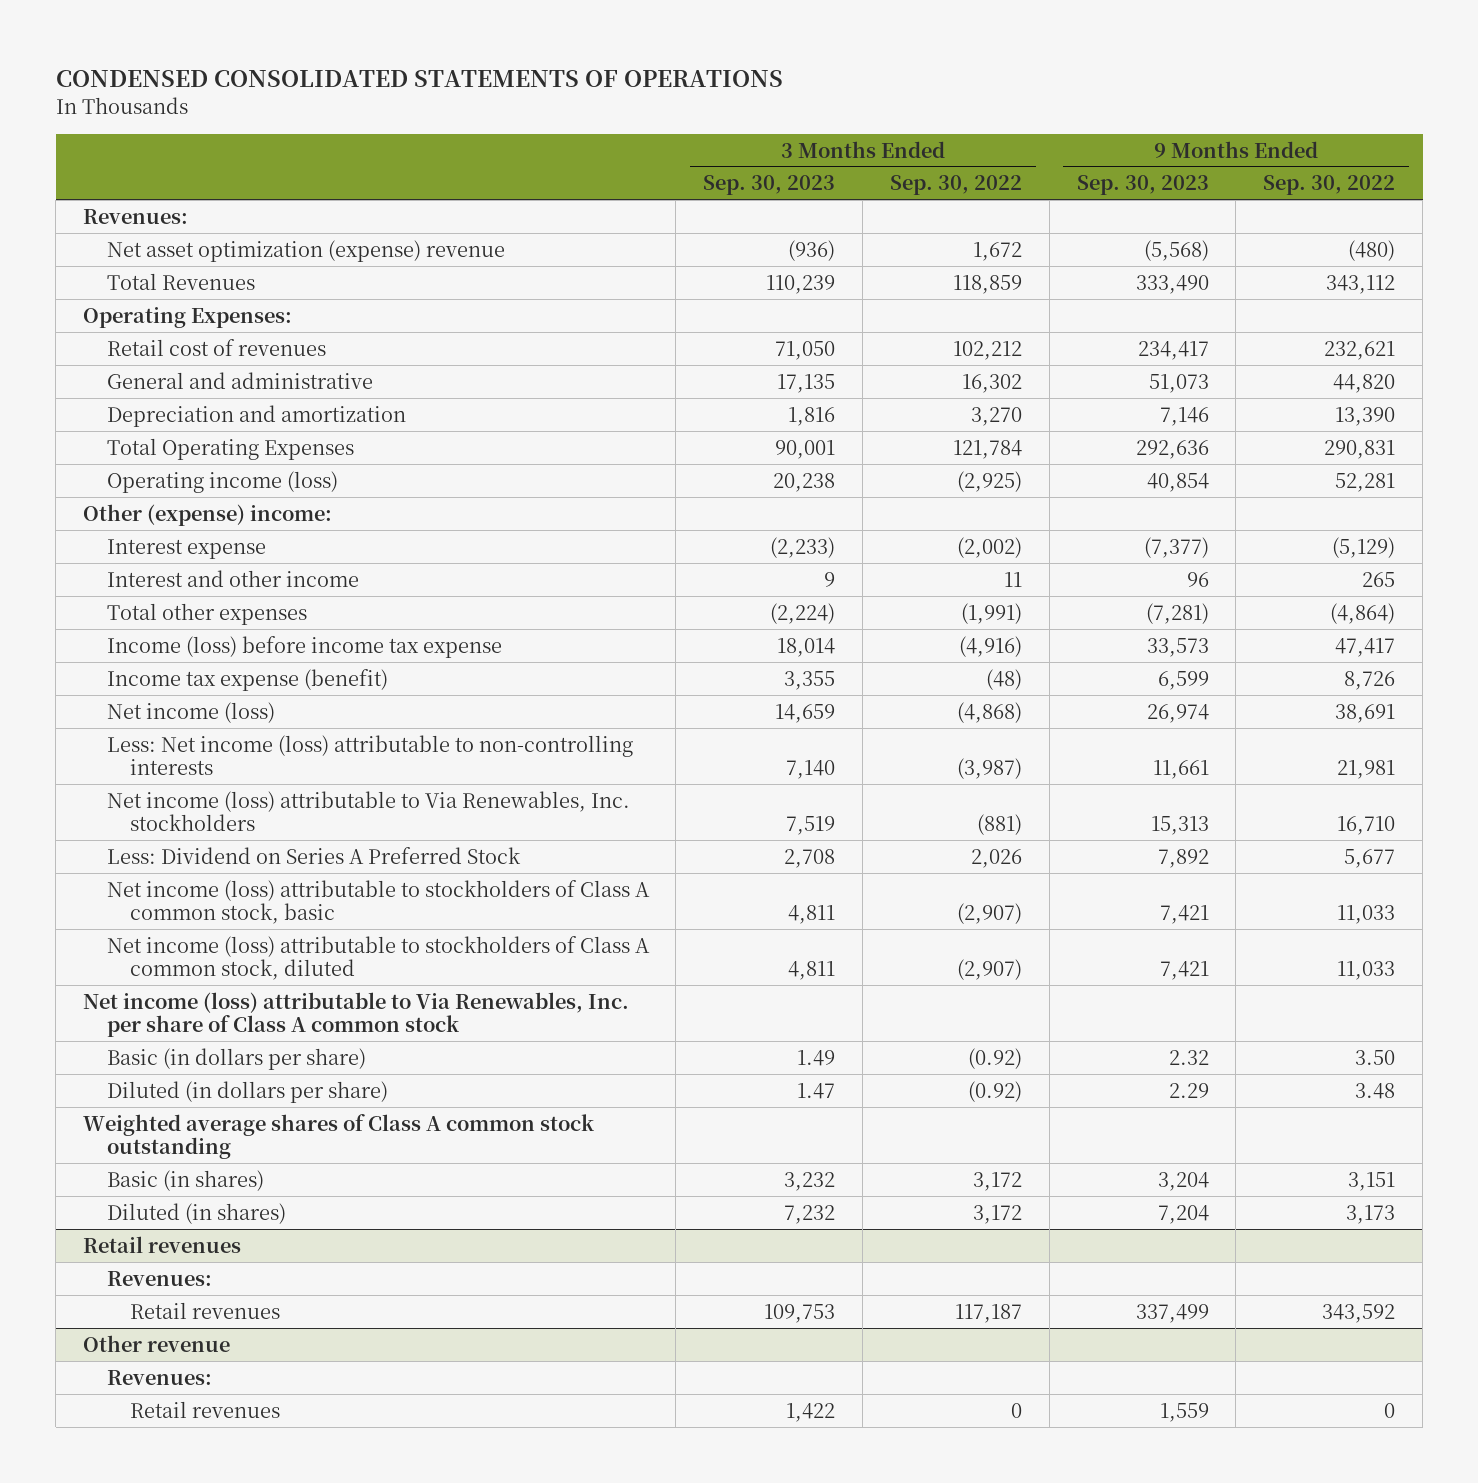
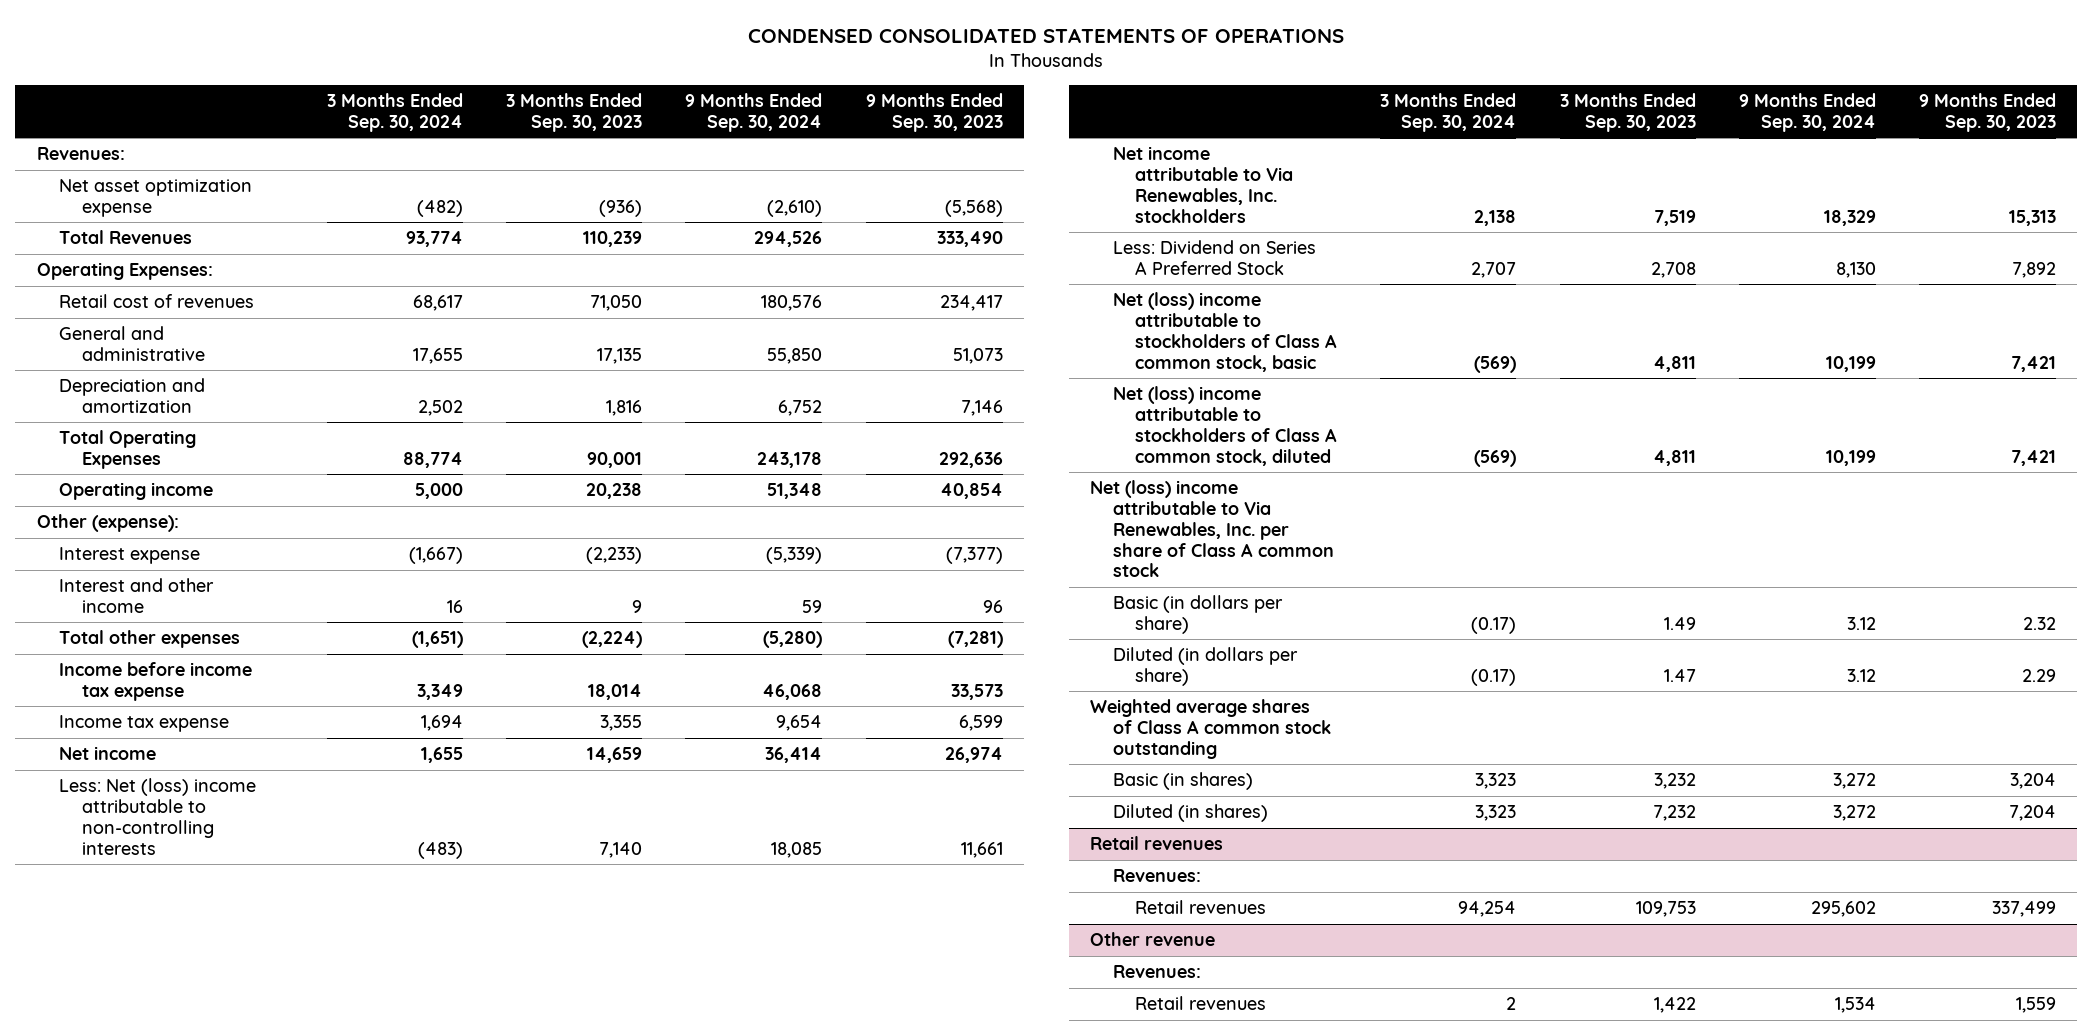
[889,175,1022,196] Sep. 30, 2022 -> none
[1263,175,1396,196] Sep. 30, 2022 -> none
none -> [327,92,464,132] 3 Months Ended Sep. 30, 2024
none -> [685,92,823,132] 9 Months Ended Sep. 30, 2024
[106,239,505,262] Net asset optimization (expense) revenue -> [59,179,253,217] Net asset optimization expense
[106,470,338,493] Operating income (loss) -> [59,482,214,501] Operating income
[82,503,332,526] Other (expense) income: -> [36,514,179,533] Other (expense):
[106,635,502,658] Income (loss) before income tax expense -> [59,662,253,701] Income before income tax expense
[106,668,388,691] Income tax expense (benefit) -> [59,715,230,733] Income tax expense
[106,701,275,723] Net income (loss) -> [59,746,157,761] Net income
[106,734,633,775] Less: Net income (loss) attributable to non-controlling interests -> [59,778,257,855] Less: Net (loss) income attributable to non-controlling interests
[106,790,630,831] Net income (loss) attributable to Via Renewables, Inc. stockholders -> [1112,146,1294,223] Net income attributable to Via Renewables, Inc. stockholders
[106,879,650,924] Net income (loss) attributable to stockholders of Class A common stock, basic -> [1112,292,1338,372] Net (loss) income attributable to stockholders of Class A common stock, basic
[106,935,650,980] Net income (loss) attributable to stockholders of Class A common stock, diluted -> [1112,386,1338,466] Net (loss) income attributable to stockholders of Class A common stock, diluted
[82,991,629,1037] Net income (loss) attributable to Via Renewables, Inc. per share of Class A common stock -> [1090,480,1334,578] Net (loss) income attributable to Via Renewables, Inc. per share of Class A common stock

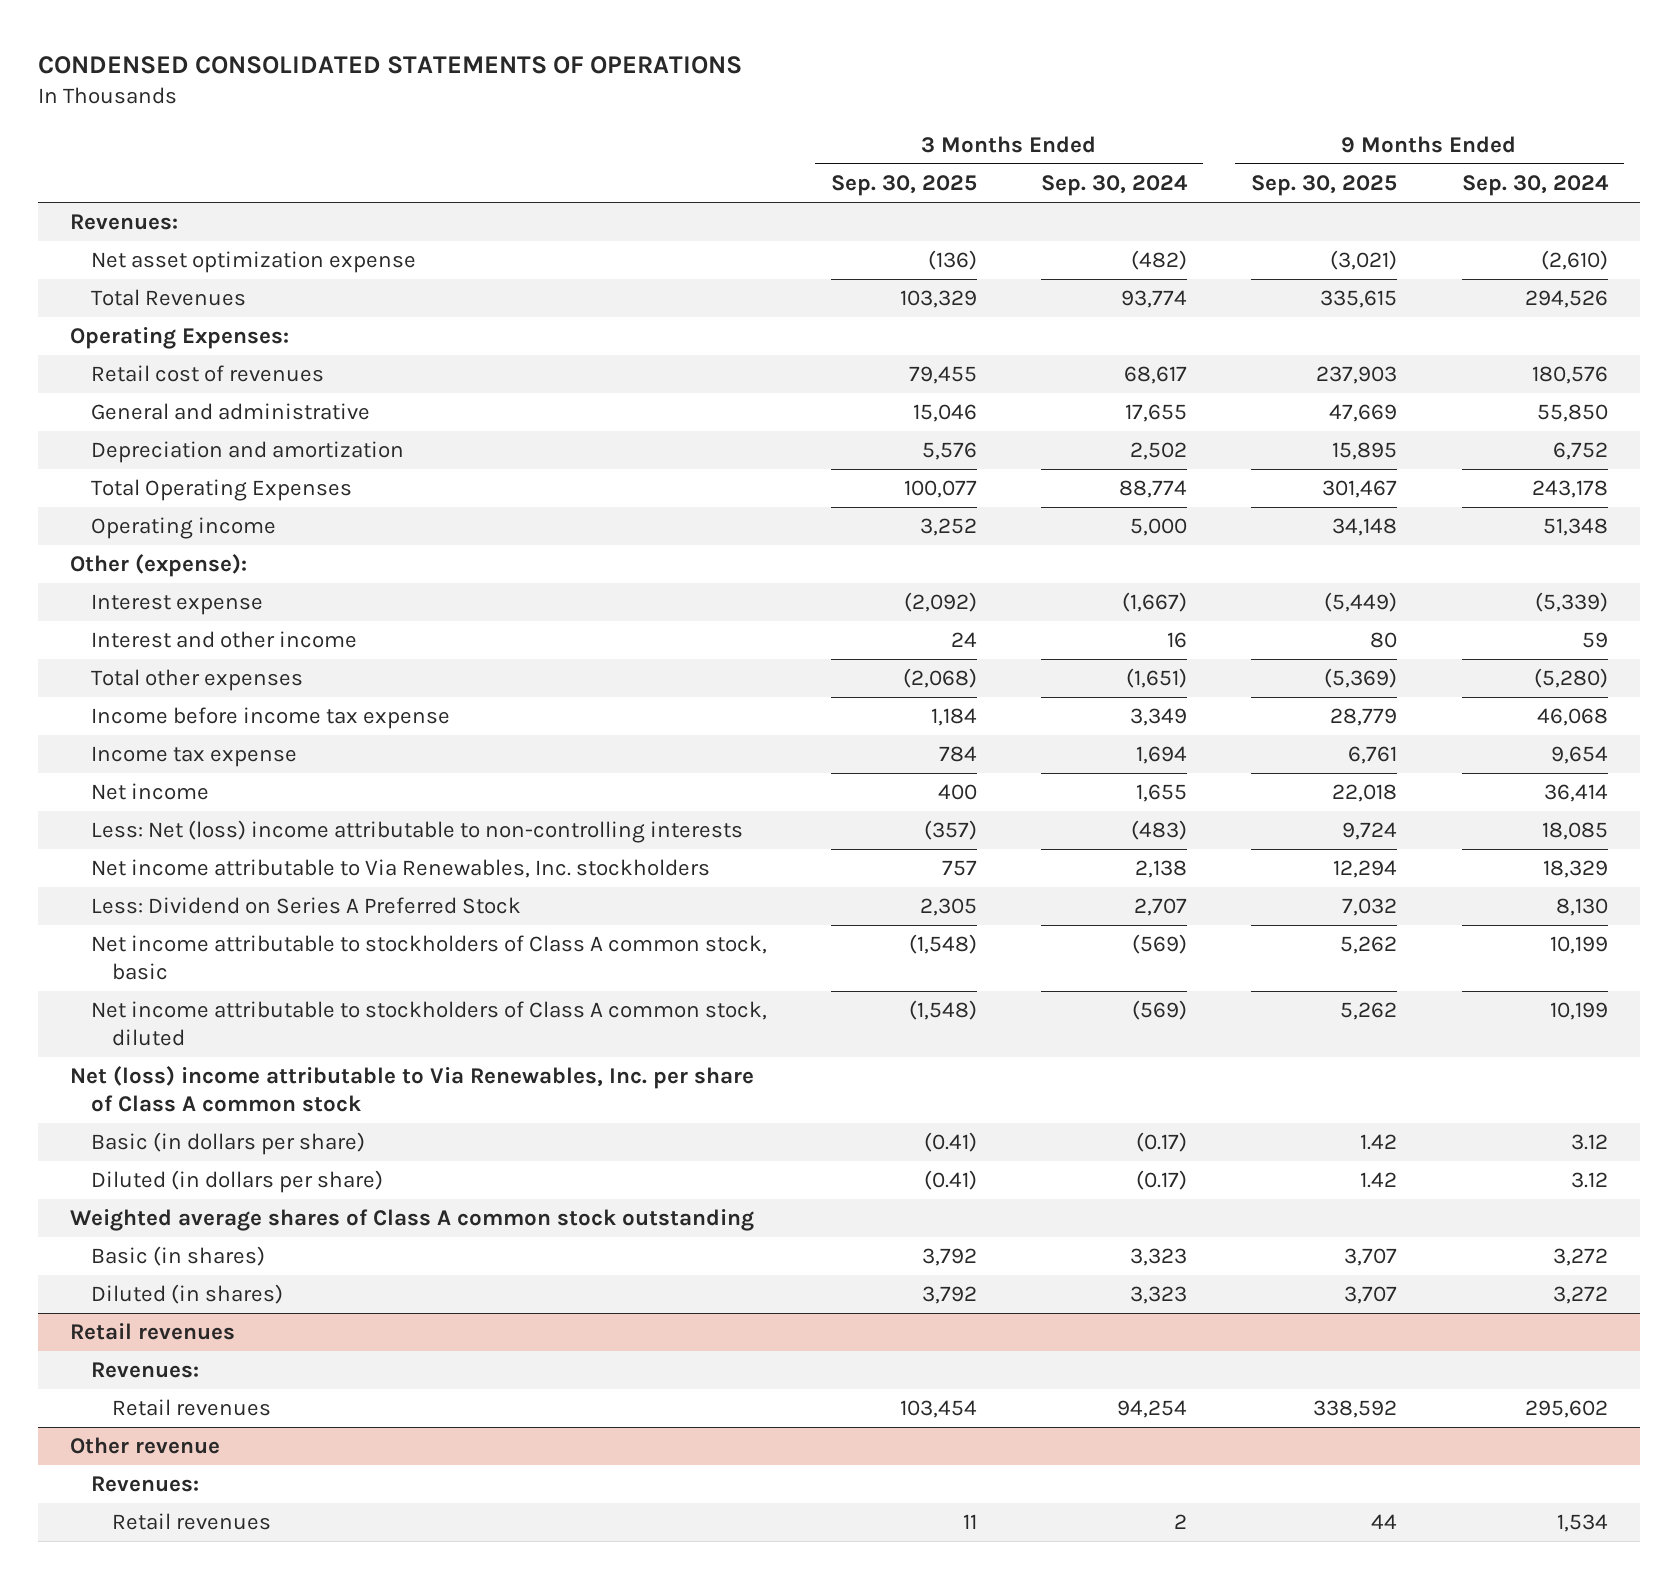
[506,92,643,132] 3 Months Ended Sep. 30, 2023 -> none
[865,92,1003,132] 9 Months Ended Sep. 30, 2023 -> none
none -> [831,175,978,197] Sep. 30, 2025
none -> [1251,175,1398,197] Sep. 30, 2025
[1112,292,1338,372] Net (loss) income attributable to stockholders of Class A common stock, basic -> [90,935,767,980] Net income attributable to stockholders of Class A common stock, basic
[1112,386,1338,466] Net (loss) income attributable to stockholders of Class A common stock, diluted -> [90,1001,767,1046] Net income attributable to stockholders of Class A common stock, diluted

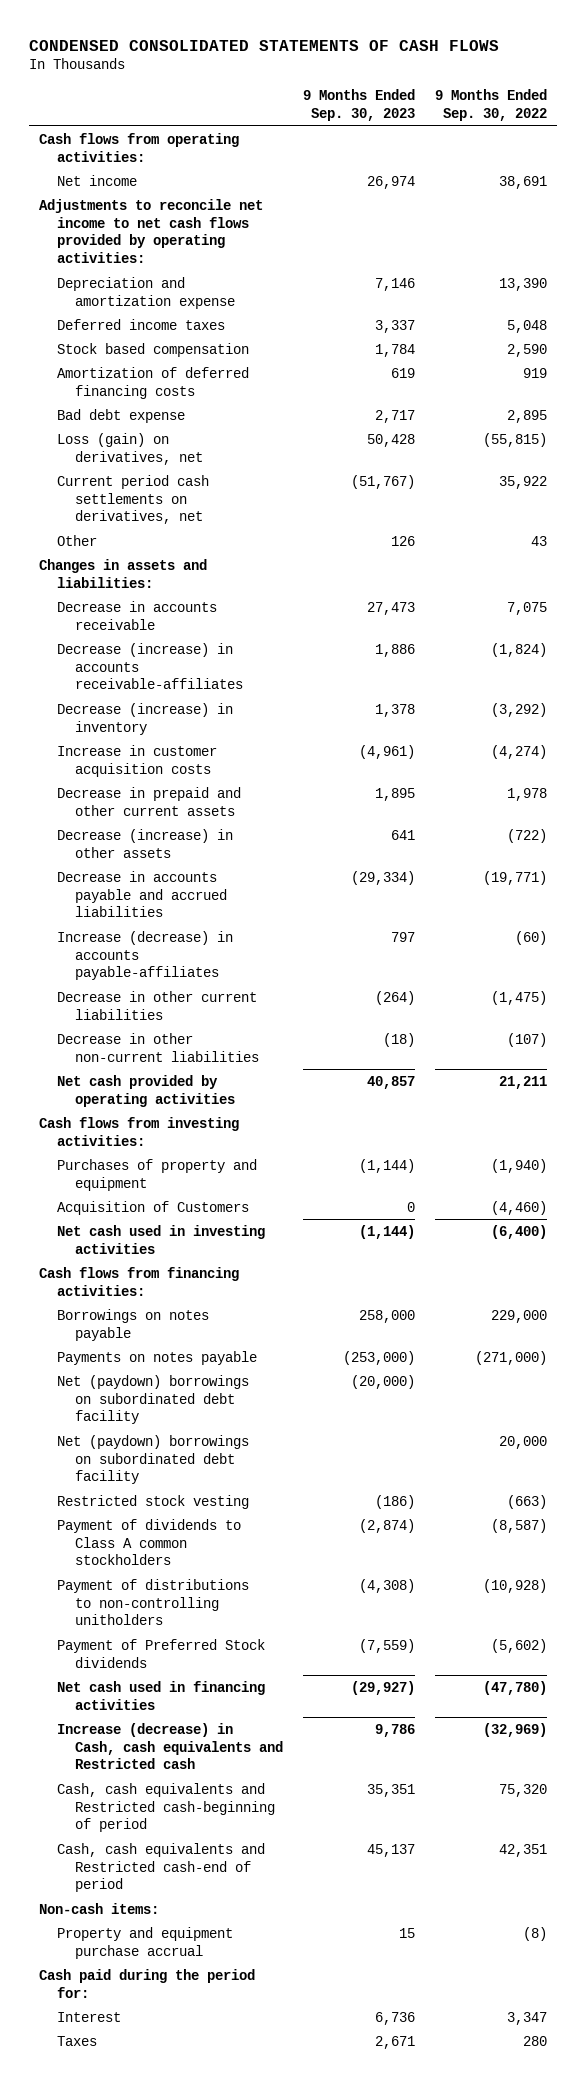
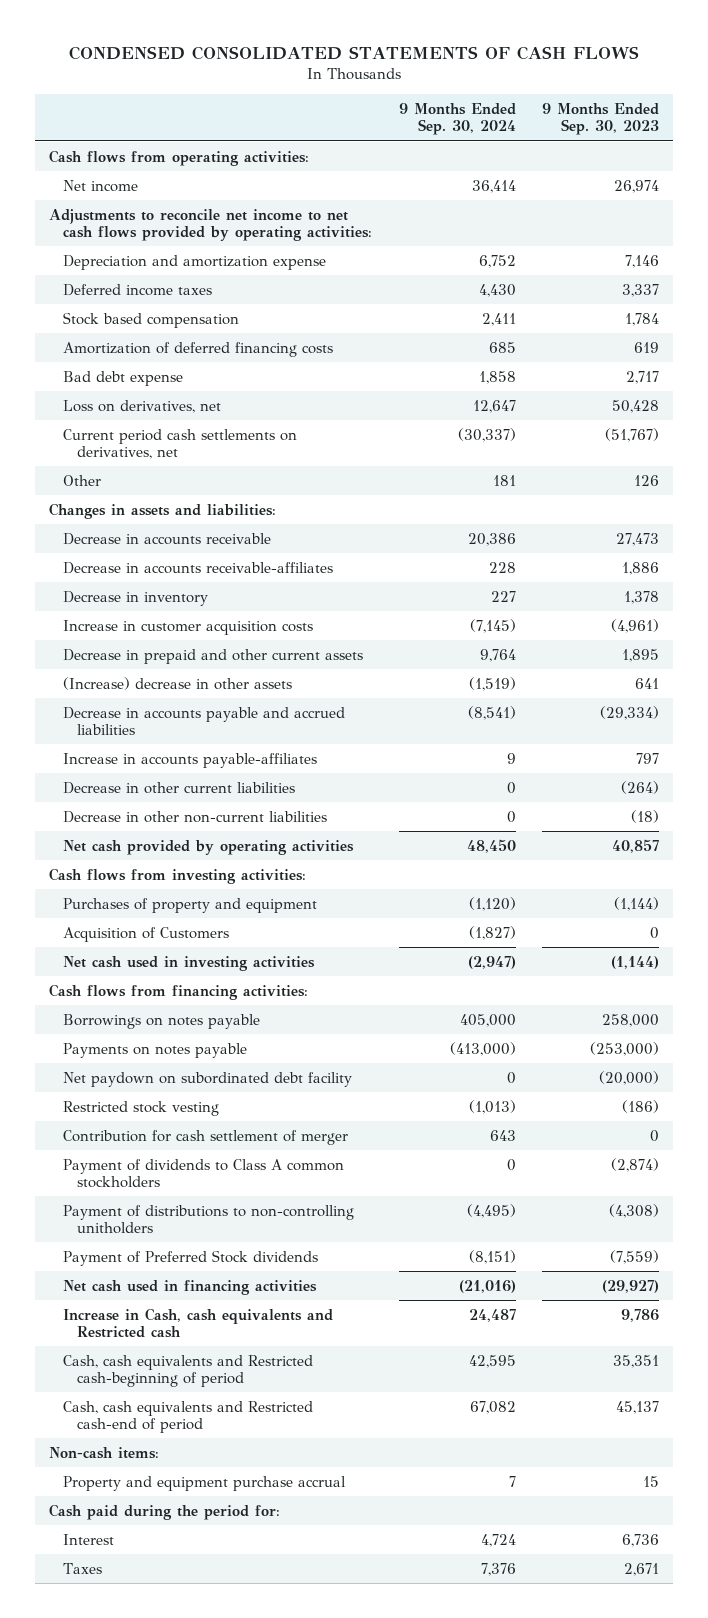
[434,89,547,122] 9 Months Ended Sep. 30, 2022 -> none
none -> [398,102,516,136] 9 Months Ended Sep. 30, 2024
[57,432,204,465] Loss (gain) on derivatives, net -> [62,399,221,413] Loss on derivatives, net
[57,642,244,690] Decrease (increase) in accounts receivable-affiliates -> [62,561,333,574] Decrease in accounts receivable-affiliates
[57,702,234,735] Decrease (increase) in inventory -> [62,590,208,606] Decrease in inventory
[57,828,234,858] Decrease (increase) in other assets -> [62,676,292,690] (Increase) decrease in other assets
[57,930,234,981] Increase (decrease) in accounts payable-affiliates -> [62,752,317,768] Increase in accounts payable-affiliates
[57,1434,250,1485] Net (paydown) borrowings on subordinated debt facility -> none
[57,1374,250,1425] Net (paydown) borrowings on subordinated debt facility -> [62,1071,352,1087] Net paydown on subordinated debt facility
none -> [62,1129,348,1145] Contribution for cash settlement of merger
[57,1722,284,1770] Increase (decrease) in Cash, cash equivalents and Restricted cash -> [62,1307,333,1339] Increase in Cash, cash equivalents and Restricted cash

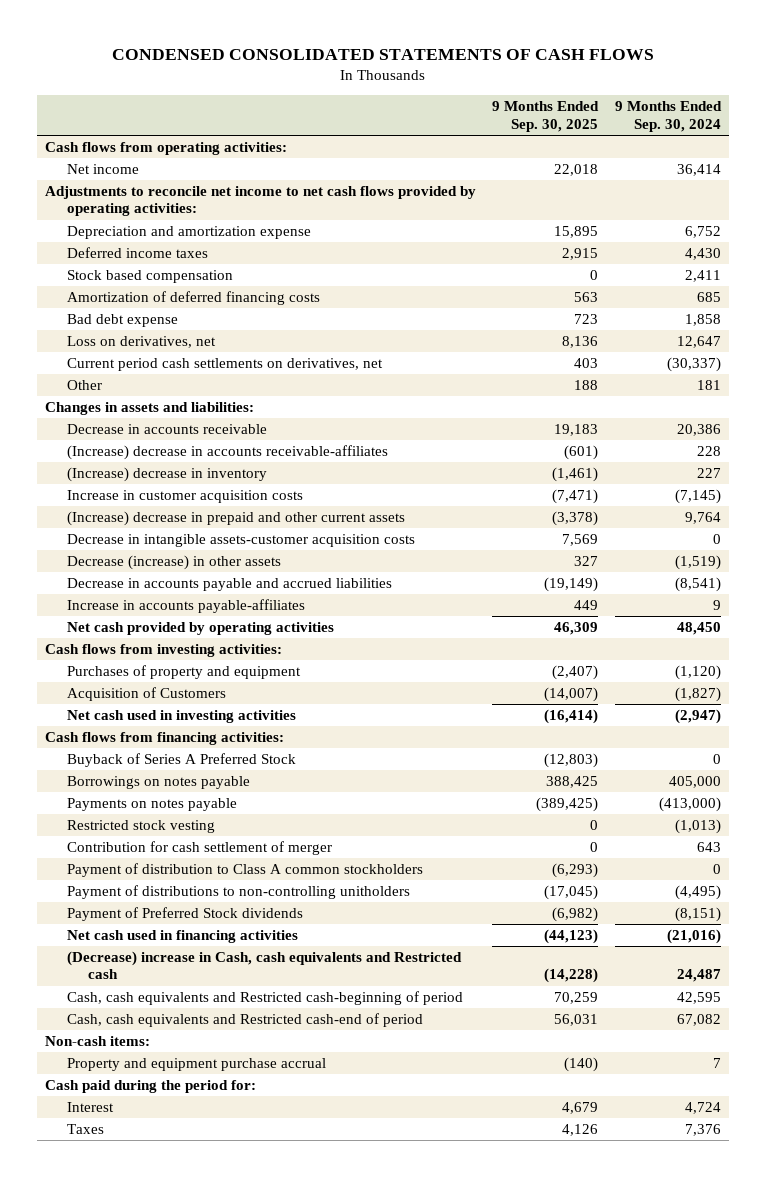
[542,102,660,136] 9 Months Ended Sep. 30, 2023 -> none
none -> [492,101,600,132] 9 Months Ended Sep. 30, 2025
[62,561,333,574] Decrease in accounts receivable-affiliates -> [66,445,388,461] (Increase) decrease in accounts receivable-affiliates
[62,590,208,606] Decrease in inventory -> [66,467,267,483] (Increase) decrease in inventory
[62,648,363,664] Decrease in prepaid and other current assets -> [66,511,405,527] (Increase) decrease in prepaid and other current assets
none -> [66,534,415,548] Decrease in intangible assets-customer acquisition costs
[62,676,292,690] (Increase) decrease in other assets -> [66,555,281,571] Decrease (increase) in other assets
[62,781,295,794] Decrease in other current liabilities -> none
[62,810,327,823] Decrease in other non-current liabilities -> none
none -> [66,753,296,768] Buyback of Series A Preferred Stock
[62,1071,352,1087] Net paydown on subordinated debt facility -> none
[62,1158,344,1189] Payment of dividends to Class A common stockholders -> [66,863,423,878] Payment of distribution to Class A common stockholders
[62,1307,333,1339] Increase in Cash, cash equivalents and Restricted cash -> [66,951,462,980] (Decrease) increase in Cash, cash equivalents and Restricted cash

